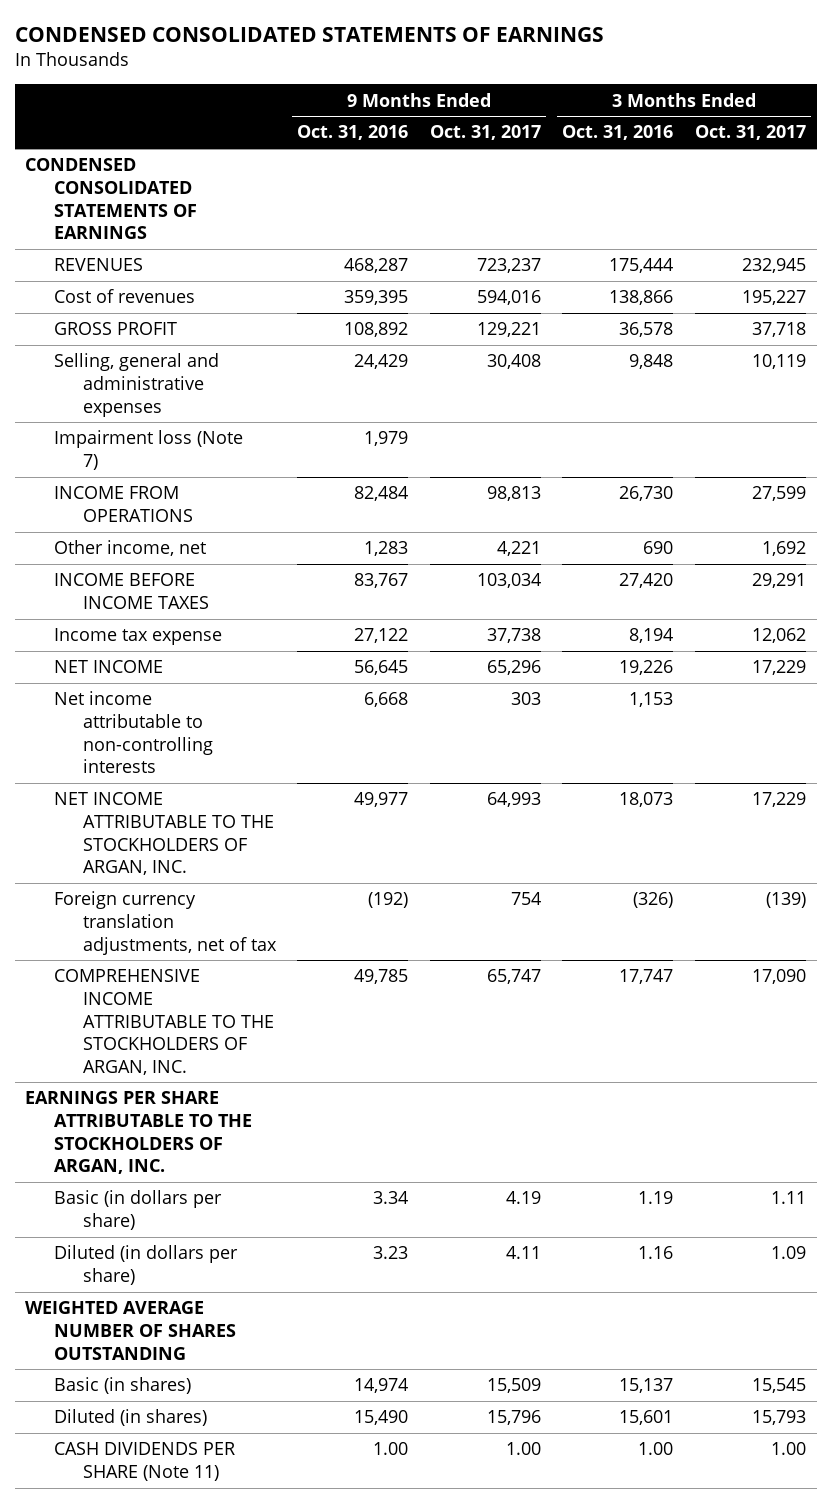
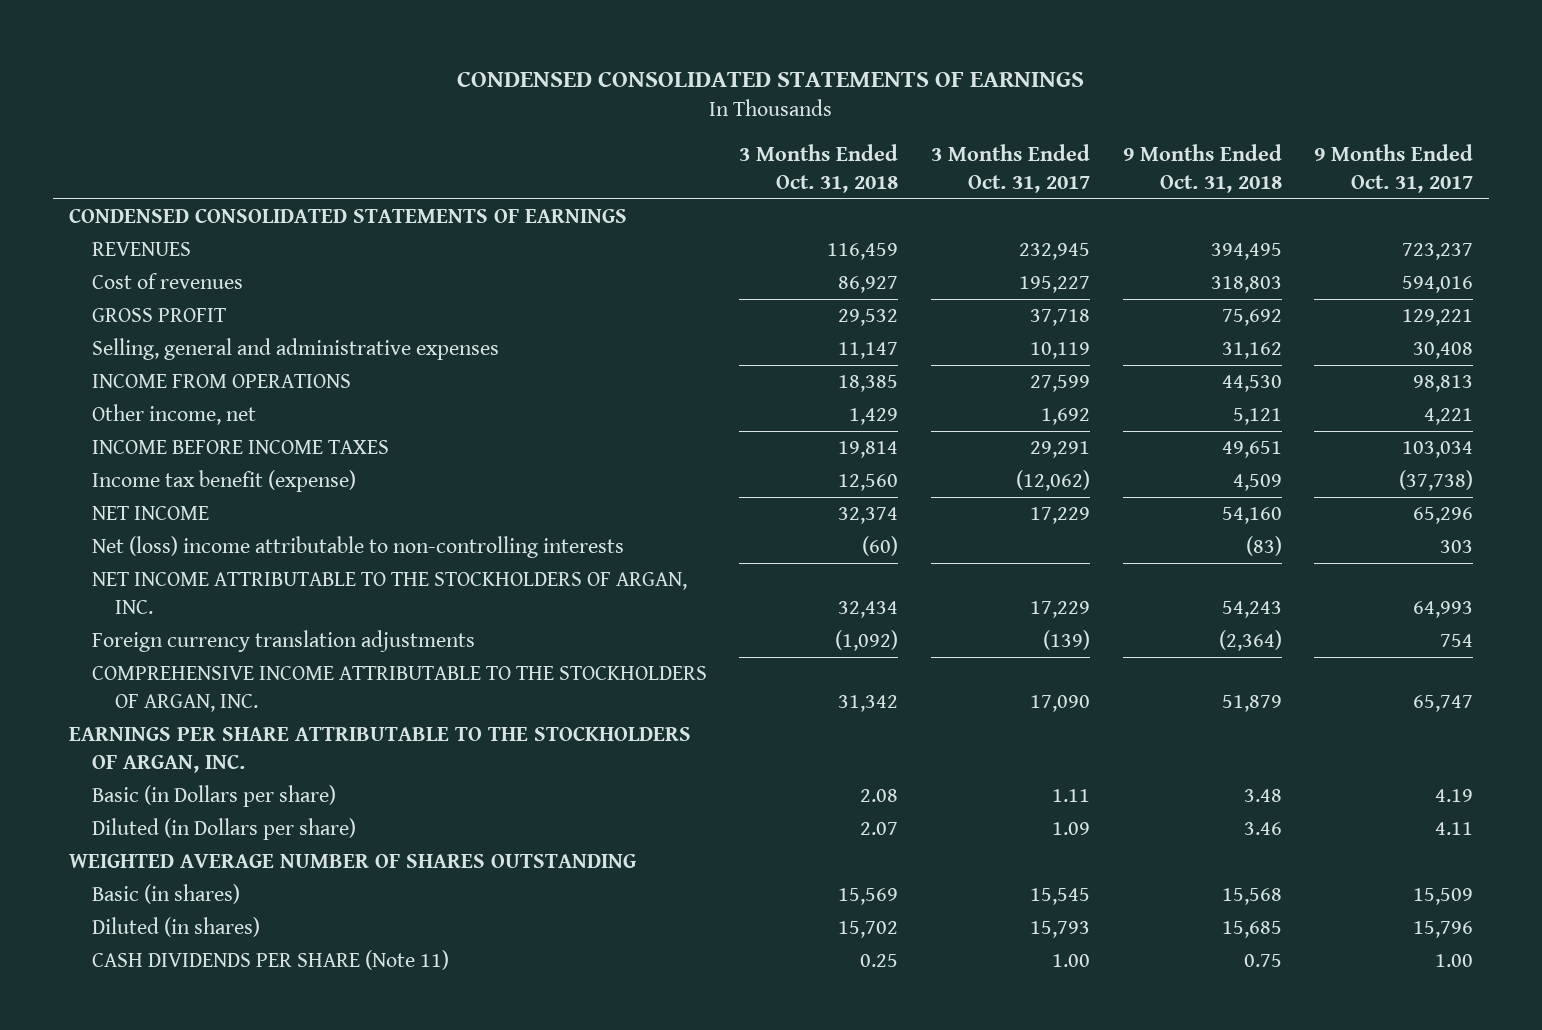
[297,125,409,141] Oct. 31, 2016 -> none
[562,125,674,141] Oct. 31, 2016 -> none
none -> [739,144,899,193] 3 Months Ended Oct. 31, 2018
none -> [1122,144,1282,193] 9 Months Ended Oct. 31, 2018
[53,430,243,470] Impairment loss (Note 7) -> none
[53,628,222,646] Income tax expense -> [91,470,356,493] Income tax benefit (expense)
[486,628,541,644] 37,738 -> [1399,470,1474,492] (37,738)
[752,628,807,644] 12,062 -> [1015,470,1090,492] (12,062)
[53,691,213,774] Net income attributable to non-controlling interests -> [91,536,624,559] Net (loss) income attributable to non-controlling interests
[53,891,277,955] Foreign currency translation adjustments, net of tax -> [91,630,475,653] Foreign currency translation adjustments
[53,1190,222,1230] Basic (in dollars per share) -> [91,785,336,808] Basic (in Dollars per share)
[53,1245,238,1285] Diluted (in dollars per share) -> [91,818,356,841] Diluted (in Dollars per share)

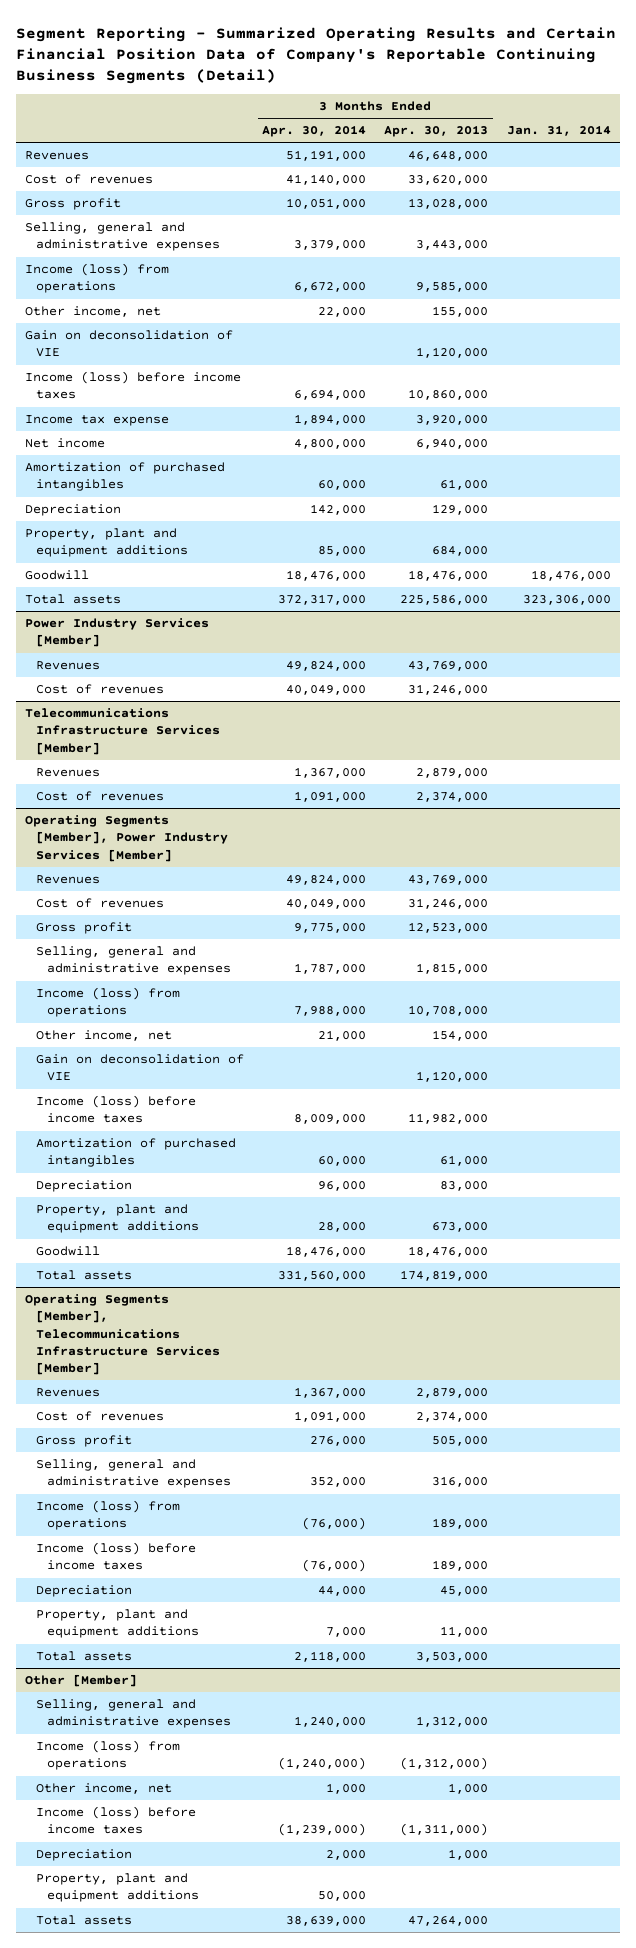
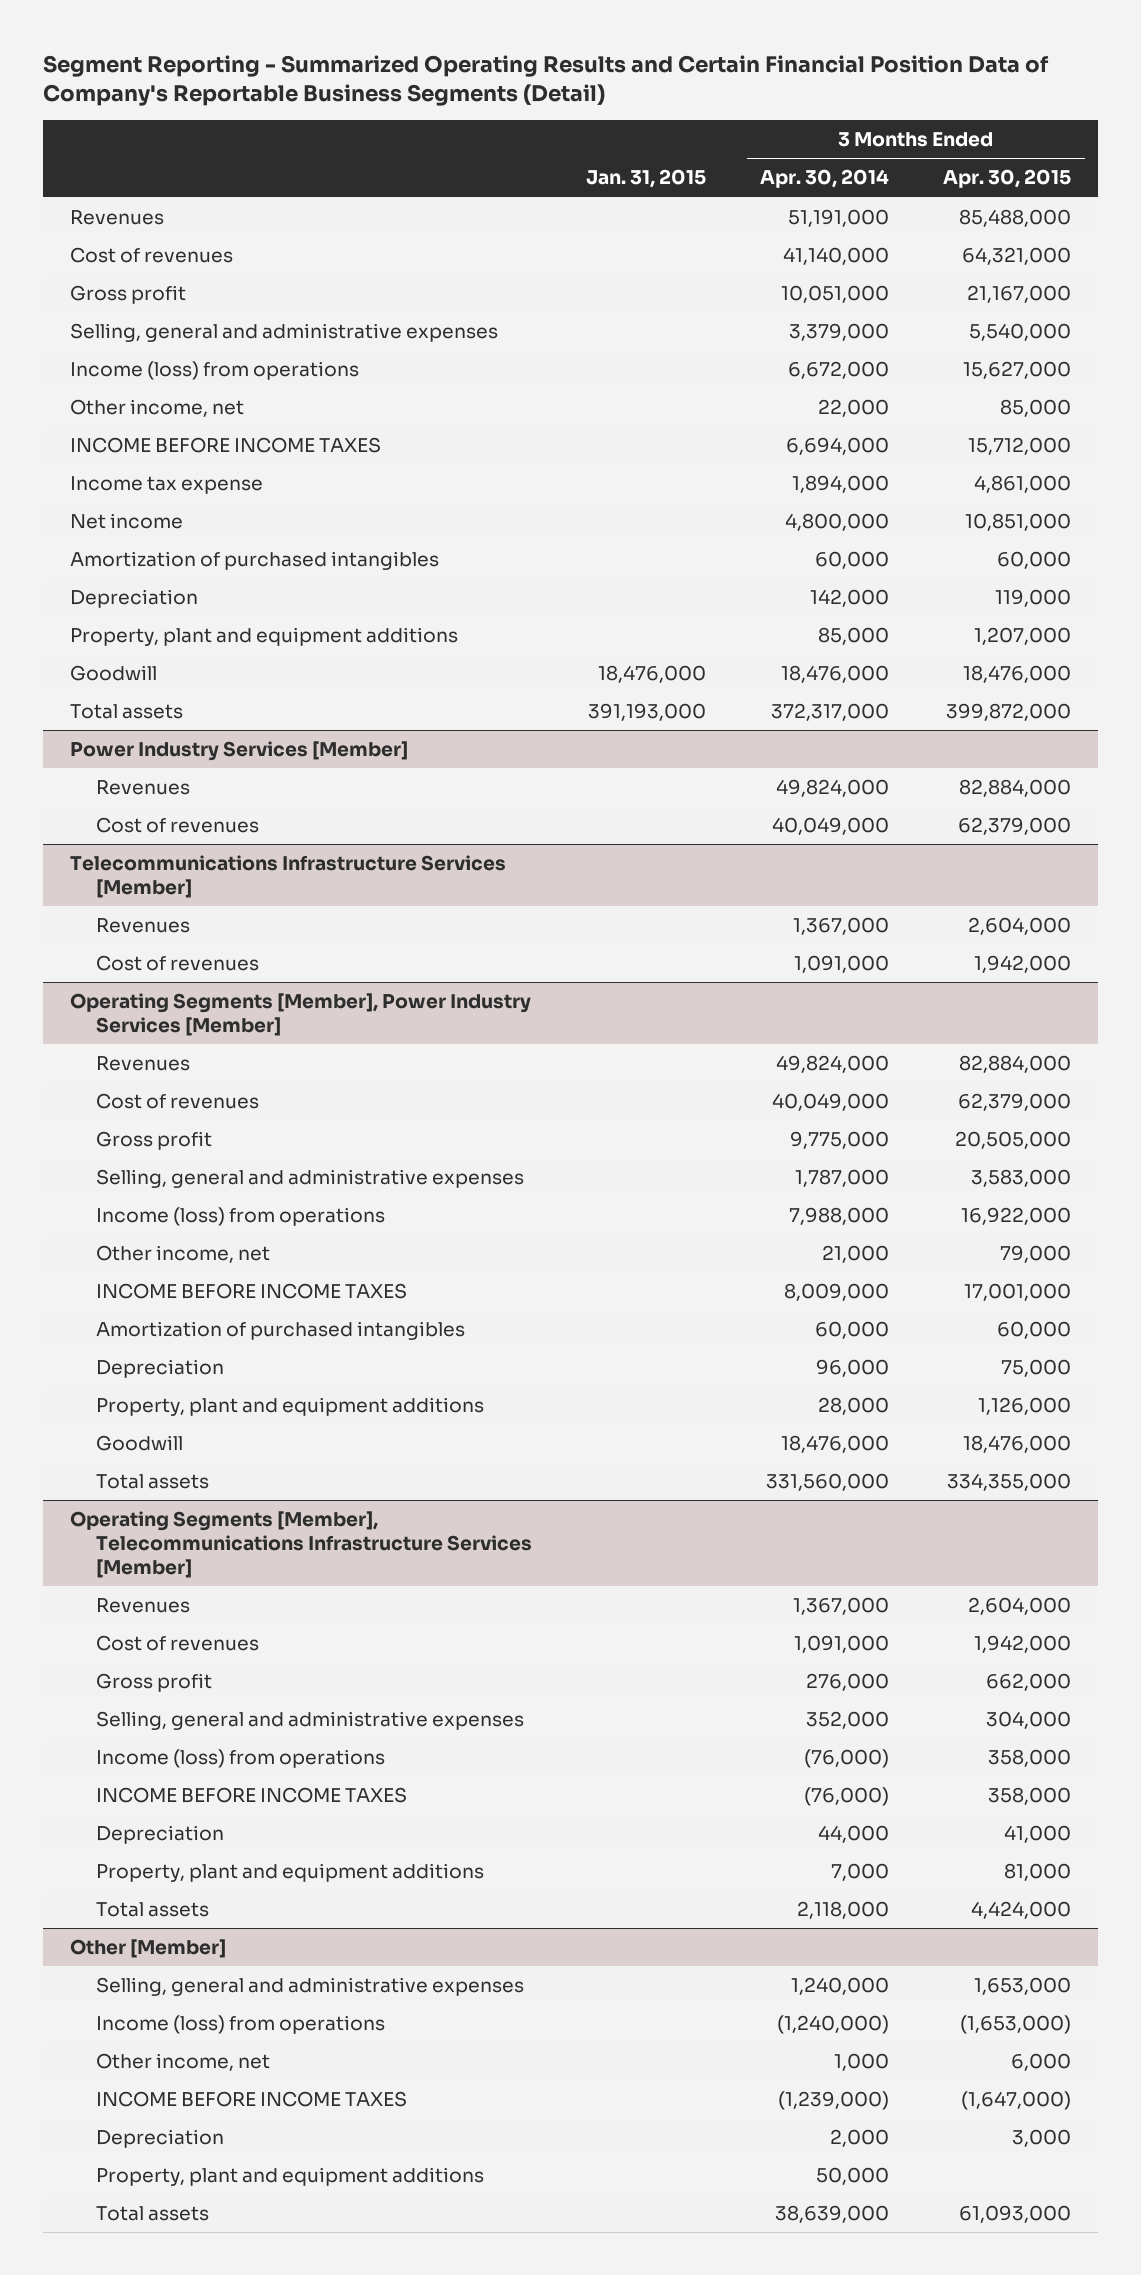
[16,26,617,85] Segment Reporting - Summarized Operating Results and Certain Financial Position Data of Company's Reportable Continuing Business Segments (Detail) -> [42,55,1049,107] Segment Reporting - Summarized Operating Results and Certain Financial Position Data of Company's Reportable Business Segments (Detail)
[384,125,489,138] Apr. 30, 2013 -> none
[506,125,611,137] Jan. 31, 2014 -> none
none -> [586,169,707,189] Jan. 31, 2015
none -> [943,169,1072,189] Apr. 30, 2015
[25,330,234,358] Gain on deconsolidation of VIE -> none
[25,371,242,400] Income (loss) before income taxes -> [69,436,381,453] INCOME BEFORE INCOME TAXES
[36,1054,245,1082] Gain on deconsolidation of VIE -> none
[36,1095,197,1124] Income (loss) before income taxes -> [96,1282,408,1299] INCOME BEFORE INCOME TAXES
[36,1542,197,1571] Income (loss) before income taxes -> [96,1786,408,1803] INCOME BEFORE INCOME TAXES
[36,1806,197,1835] Income (loss) before income taxes -> [96,2090,408,2107] INCOME BEFORE INCOME TAXES

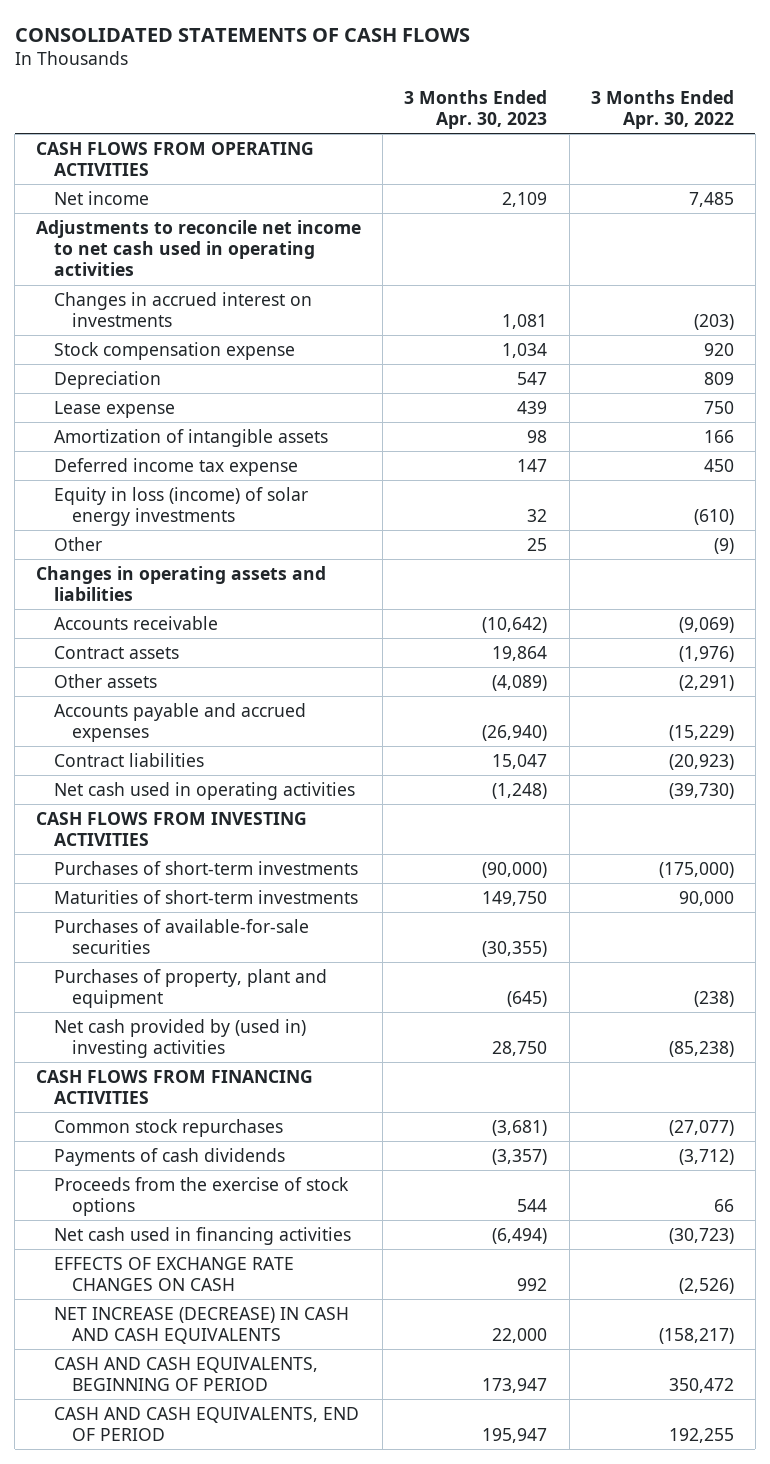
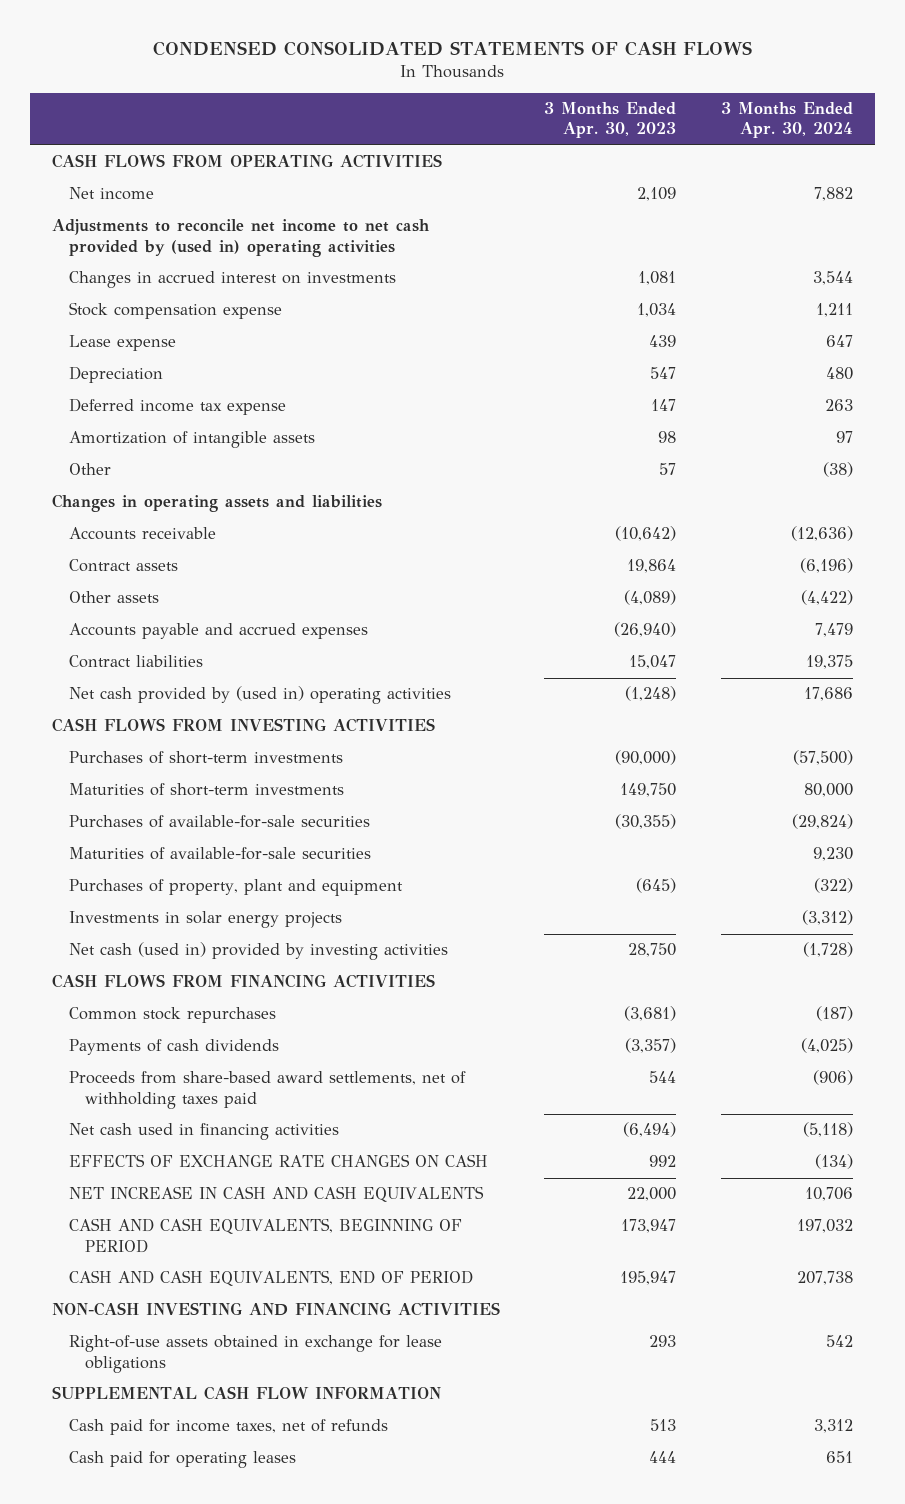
[14,27,470,42] CONSOLIDATED STATEMENTS OF CASH FLOWS -> [153,40,753,56] CONDENSED CONSOLIDATED STATEMENTS OF CASH FLOWS
[590,89,734,129] 3 Months Ended Apr. 30, 2022 -> none
none -> [721,102,854,139] 3 Months Ended Apr. 30, 2024
[36,219,362,277] Adjustments to reconcile net income to net cash used in operating activities -> [51,219,430,257] Adjustments to reconcile net income to net cash provided by (used in) operating activities
[54,370,162,389] Depreciation -> [68,366,163,384] Depreciation
[54,486,309,527] Equity in loss (income) of solar energy investments -> none
[54,428,329,447] Amortization of intangible assets -> [68,431,315,449] Amortization of intangible assets
[527,537,548,551] 25 -> [659,463,677,476] 57
[54,781,356,800] Net cash used in operating activities -> [68,686,451,705] Net cash provided by (used in) operating activities
none -> [68,847,371,861] Maturities of available-for-sale securities
none -> [68,911,342,929] Investments in solar energy projects
[54,1018,307,1059] Net cash provided by (used in) investing activities -> [68,942,448,961] Net cash (used in) provided by investing activities
[54,1176,350,1217] Proceeds from the exercise of stock options -> [68,1071,466,1109] Proceeds from share-based award settlements, net of withholding taxes paid
[54,1306,350,1345] NET INCREASE (DECREASE) IN CASH AND CASH EQUIVALENTS -> [68,1186,484,1203] NET INCREASE IN CASH AND CASH EQUIVALENTS
none -> [51,1302,500,1317] NON-CASH INVESTING AND FINANCING ACTIVITIES
none -> [68,1335,442,1373] Right-of-use assets obtained in exchange for lease obligations
none -> [51,1386,441,1401] SUPPLEMENTAL CASH FLOW INFORMATION
none -> [68,1419,388,1436] Cash paid for income taxes, net of refunds
none -> [68,1451,296,1469] Cash paid for operating leases

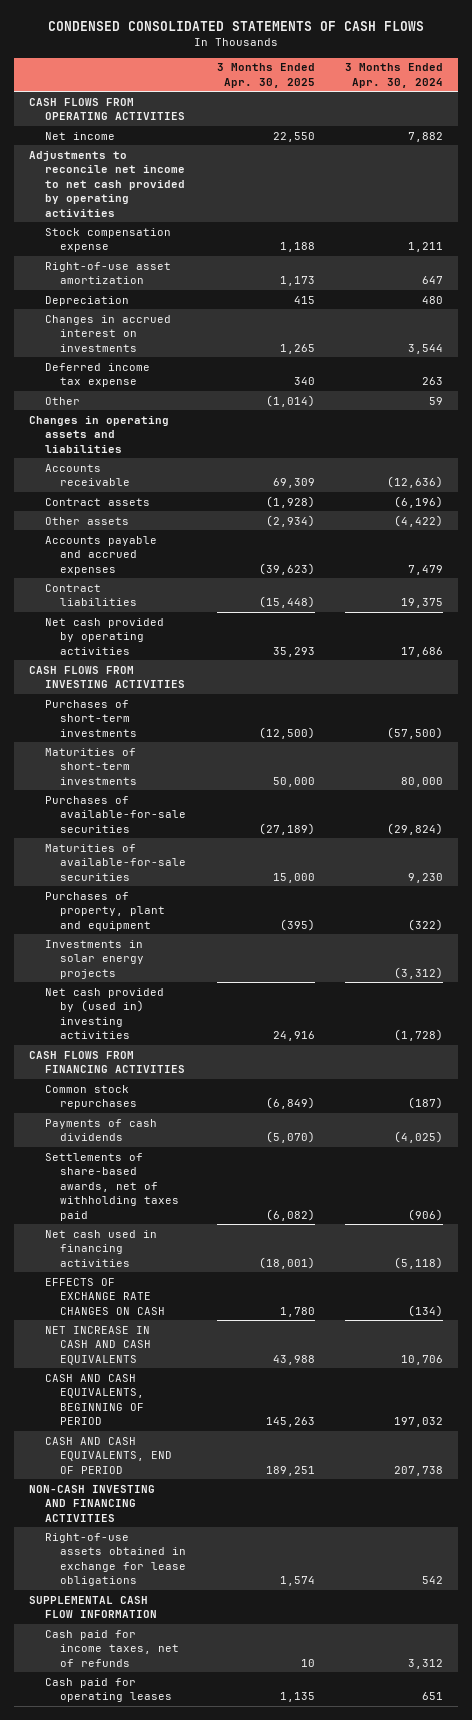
[544,102,677,139] 3 Months Ended Apr. 30, 2023 -> none
none -> [216,63,315,88] 3 Months Ended Apr. 30, 2025
[51,219,430,257] Adjustments to reconcile net income to net cash provided by (used in) operating activities -> [29,150,185,217] Adjustments to reconcile net income to net cash provided by operating activities
[68,335,176,352] Lease expense -> [44,261,171,285] Right-of-use asset amortization
[68,271,396,289] Changes in accrued interest on investments -> [44,314,171,352] Changes in accrued interest on investments
[68,431,315,449] Amortization of intangible assets -> none
[823,462,854,478] (38) -> [428,396,443,405] 59
[68,686,451,705] Net cash provided by (used in) operating activities -> [44,617,164,655] Net cash provided by operating activities
[68,942,448,961] Net cash (used in) provided by investing activities -> [44,987,164,1040] Net cash provided by (used in) investing activities
[68,1071,466,1109] Proceeds from share-based award settlements, net of withholding taxes paid -> [44,1152,180,1221] Settlements of share-based awards, net of withholding taxes paid

